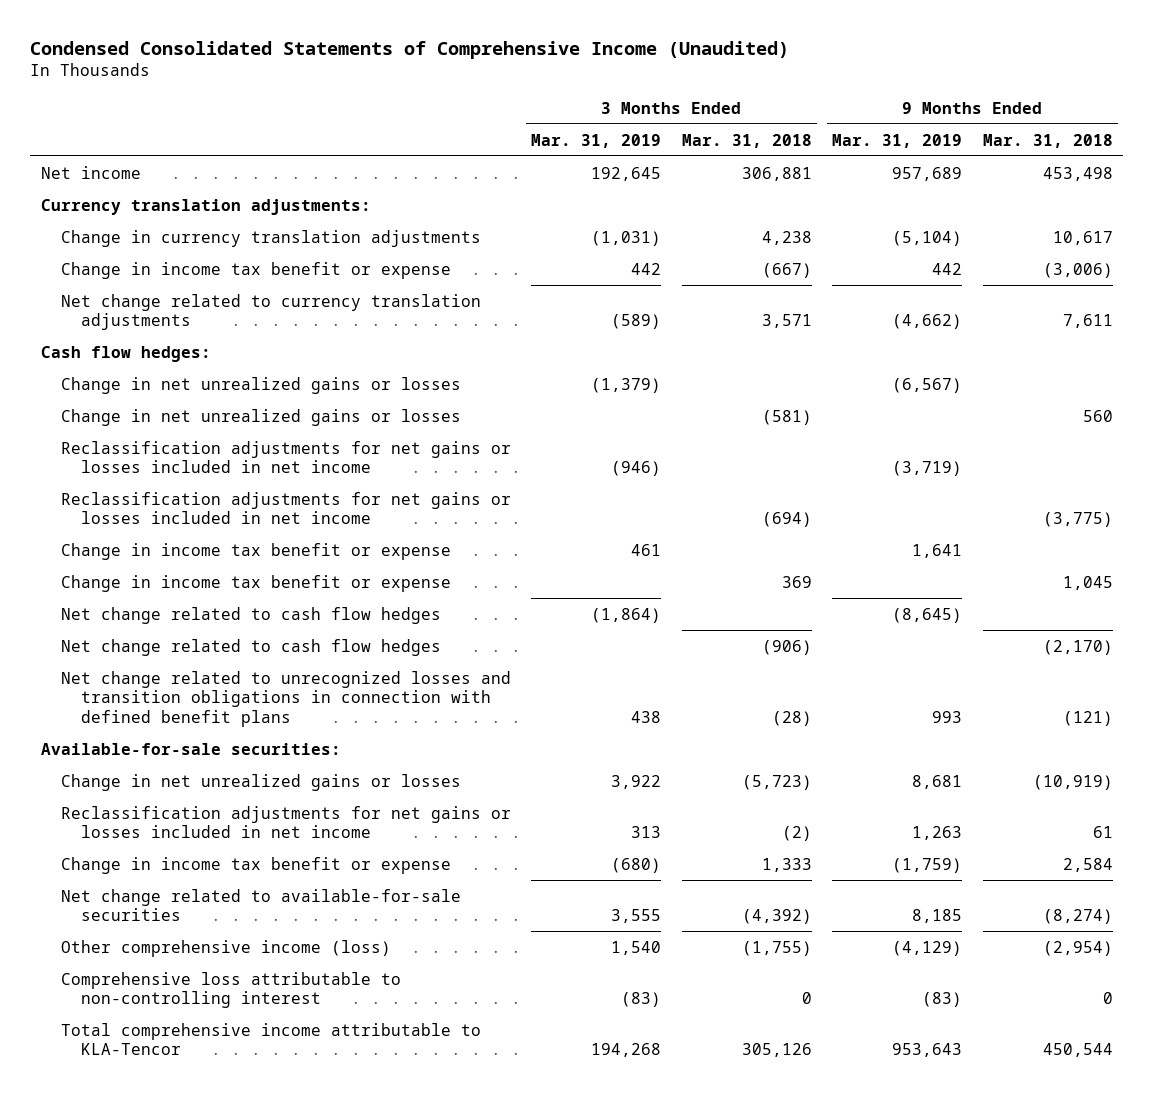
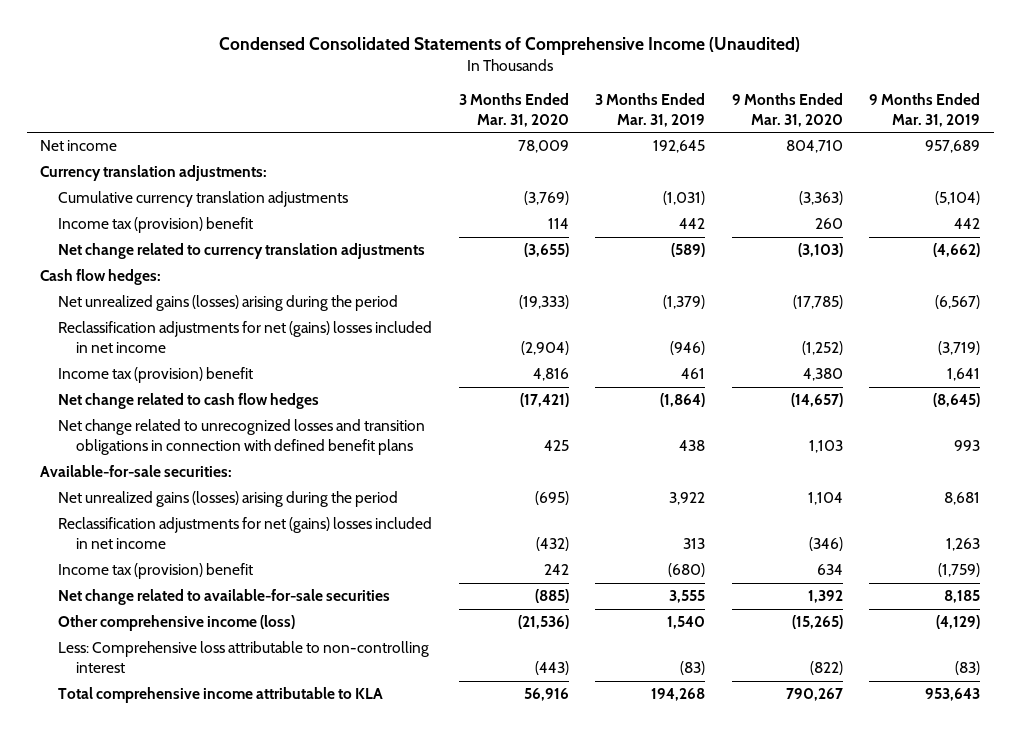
[681,133,812,148] Mar. 31, 2018 -> none
[982,133,1113,148] Mar. 31, 2018 -> none
none -> [458,92,569,127] 3 Months Ended Mar. 31, 2020
none -> [731,92,843,127] 9 Months Ended Mar. 31, 2020
[60,229,481,247] Change in currency translation adjustments -> [58,191,349,208] Cumulative currency translation adjustments
[60,261,451,279] Change in income tax benefit or expense -> [58,217,254,234] Income tax (provision) benefit
[60,408,461,426] Change in net unrealized gains or losses -> none
[60,491,511,525] Reclassification adjustments for net gains or losses included in net income -> none
[60,574,451,592] Change in income tax benefit or expense -> none
[60,376,461,394] Change in net unrealized gains or losses -> [58,295,399,312] Net unrealized gains (losses) arising during the period
[60,440,511,474] Reclassification adjustments for net gains or losses included in net income -> [58,321,433,354] Reclassification adjustments for net (gains) losses included in net income
[60,542,451,560] Change in income tax benefit or expense -> [58,367,254,384] Income tax (provision) benefit
[60,638,441,656] Net change related to cash flow hedges -> none
[60,773,461,791] Change in net unrealized gains or losses -> [58,491,399,508] Net unrealized gains (losses) arising during the period
[60,805,511,839] Reclassification adjustments for net gains or losses included in net income -> [58,517,433,550] Reclassification adjustments for net (gains) losses included in net income
[60,856,451,874] Change in income tax benefit or expense -> [58,563,254,580] Income tax (provision) benefit
[60,971,401,1009] Comprehensive loss attributable to non-controlling interest -> [58,641,430,674] Less: Comprehensive loss attributable to non-controlling interest
[60,1022,481,1056] Total comprehensive income attributable to KLA-Tencor -> [58,687,384,704] Total comprehensive income attributable to KLA

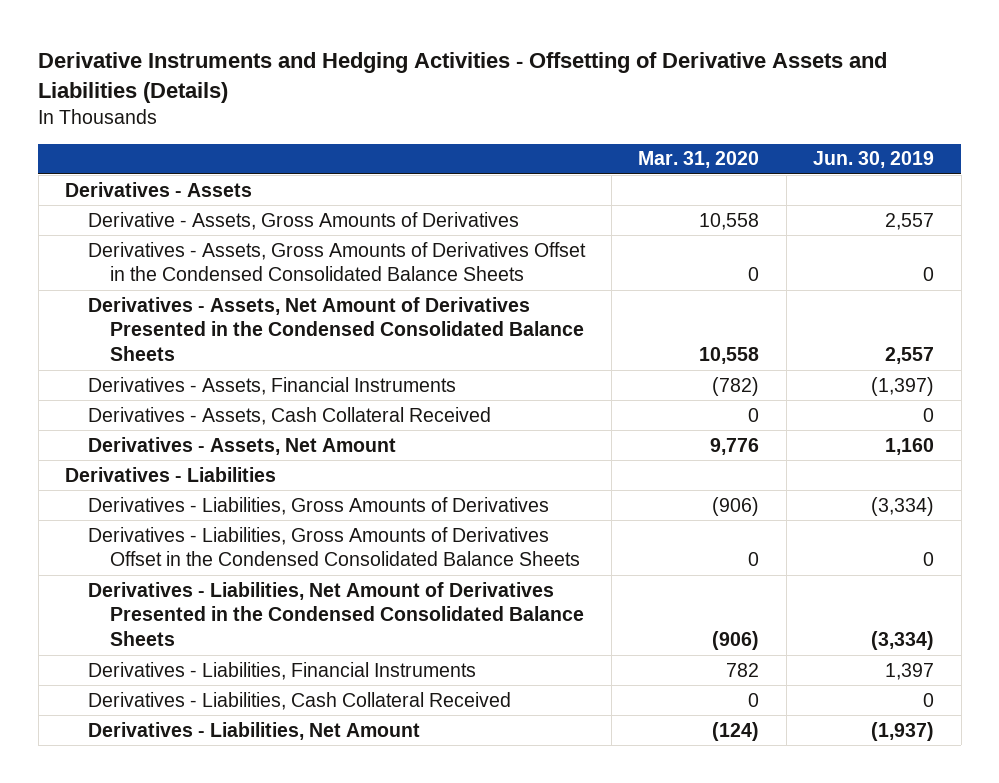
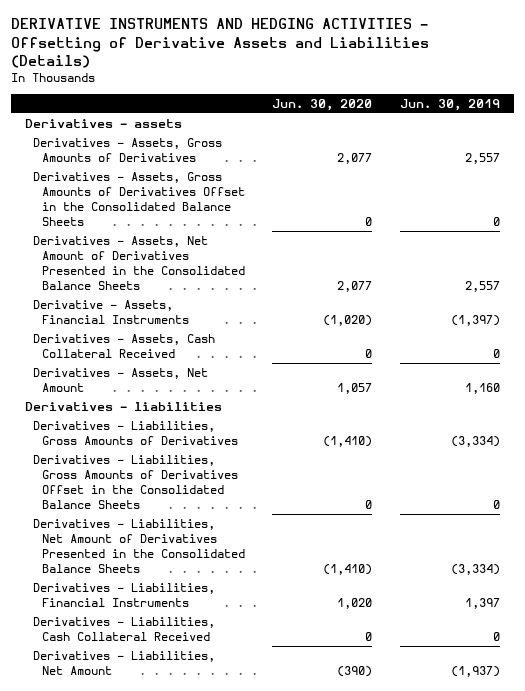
[38,52,888,104] Derivative Instruments and Hedging Activities - Offsetting of Derivative Assets and Liabilities (Details) -> [10,18,429,69] DERIVATIVE INSTRUMENTS AND HEDGING ACTIVITIES - Offsetting of Derivative Assets and Liabilities (Details)
[638,151,760,169] Mar. 31, 2020 -> none
none -> [272,98,373,111] Jun. 30, 2020
[65,181,253,197] Derivatives - Assets -> [24,118,182,128] Derivatives - assets
[87,211,519,230] Derivative - Assets, Gross Amounts of Derivatives -> [33,137,223,162] Derivatives - Assets, Gross Amounts of Derivatives
[87,241,586,282] Derivatives - Assets, Gross Amounts of Derivatives Offset in the Condensed Consolidated Balance Sheets -> [33,171,245,226] Derivatives - Assets, Gross Amounts of Derivatives Offset in the Consolidated Balance Sheets
[87,296,585,362] Derivatives - Assets, Net Amount of Derivatives Presented in the Condensed Consolidated Balance Sheets -> [33,235,245,290] Derivatives - Assets, Net Amount of Derivatives Presented in the Consolidated Balance Sheets
[87,376,456,395] Derivatives - Assets, Financial Instruments -> [33,299,189,324] Derivative - Assets, Financial Instruments
[65,466,277,482] Derivatives - Liabilities -> [24,401,222,411] Derivatives - liabilities
[87,526,581,567] Derivatives - Liabilities, Gross Amounts of Derivatives Offset in the Condensed Consolidated Balance Sheets -> [33,454,238,509] Derivatives - Liabilities, Gross Amounts of Derivatives Offset in the Consolidated Balance Sheets
[87,581,585,647] Derivatives - Liabilities, Net Amount of Derivatives Presented in the Condensed Consolidated Balance Sheets -> [33,518,245,573] Derivatives - Liabilities, Net Amount of Derivatives Presented in the Consolidated Balance Sheets

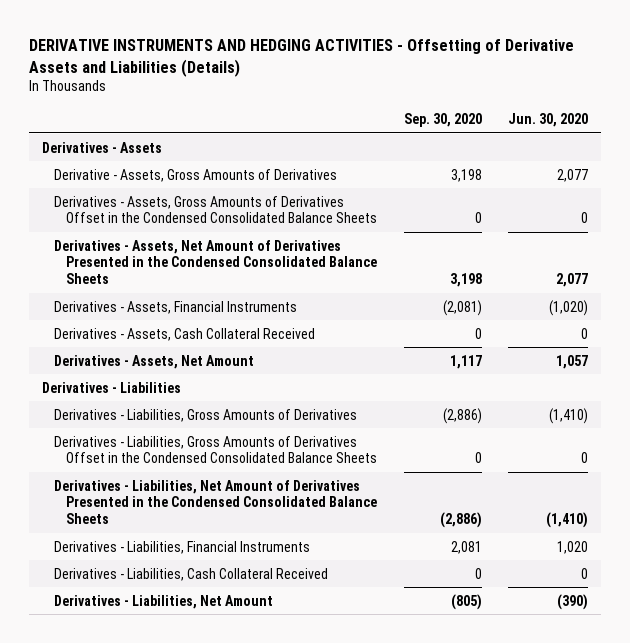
[400,98,501,111] Jun. 30, 2019 -> none
none -> [403,113,482,128] Sep. 30, 2020
[24,118,182,128] Derivatives - assets -> [42,141,163,153] Derivatives - Assets
[33,137,223,162] Derivatives - Assets, Gross Amounts of Derivatives -> [54,168,338,182] Derivative - Assets, Gross Amounts of Derivatives
[33,171,245,226] Derivatives - Assets, Gross Amounts of Derivatives Offset in the Consolidated Balance Sheets -> [54,195,378,224] Derivatives - Assets, Gross Amounts of Derivatives Offset in the Condensed Consolidated Balance Sheets
[33,235,245,290] Derivatives - Assets, Net Amount of Derivatives Presented in the Consolidated Balance Sheets -> [54,239,378,285] Derivatives - Assets, Net Amount of Derivatives Presented in the Condensed Consolidated Balance Sheets
[33,299,189,324] Derivative - Assets, Financial Instruments -> [54,300,298,314] Derivatives - Assets, Financial Instruments
[24,401,222,411] Derivatives - liabilities -> [42,381,182,393] Derivatives - Liabilities
[33,454,238,509] Derivatives - Liabilities, Gross Amounts of Derivatives Offset in the Consolidated Balance Sheets -> [54,435,378,464] Derivatives - Liabilities, Gross Amounts of Derivatives Offset in the Condensed Consolidated Balance Sheets
[33,518,245,573] Derivatives - Liabilities, Net Amount of Derivatives Presented in the Consolidated Balance Sheets -> [54,479,378,525] Derivatives - Liabilities, Net Amount of Derivatives Presented in the Condensed Consolidated Balance Sheets

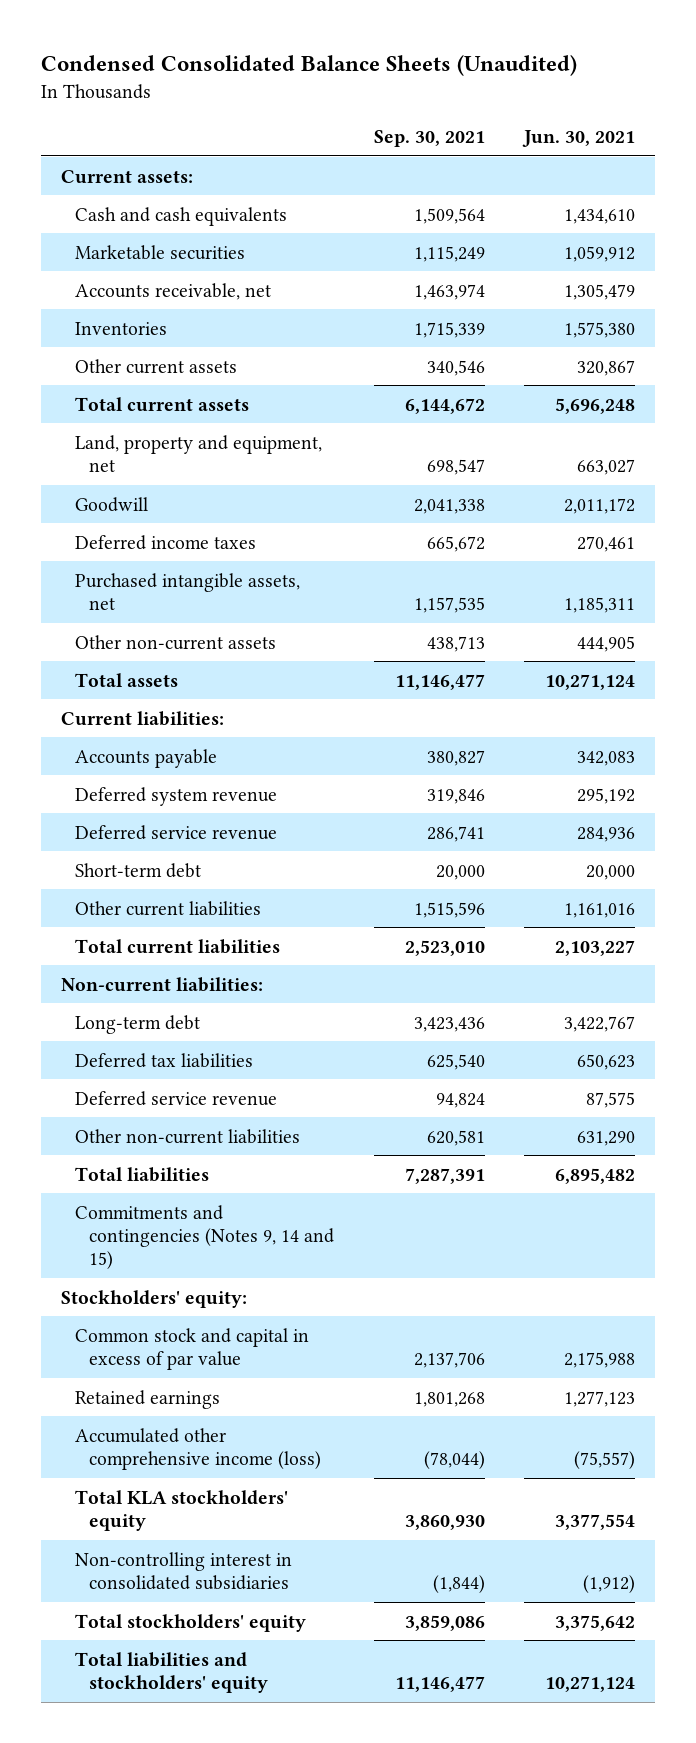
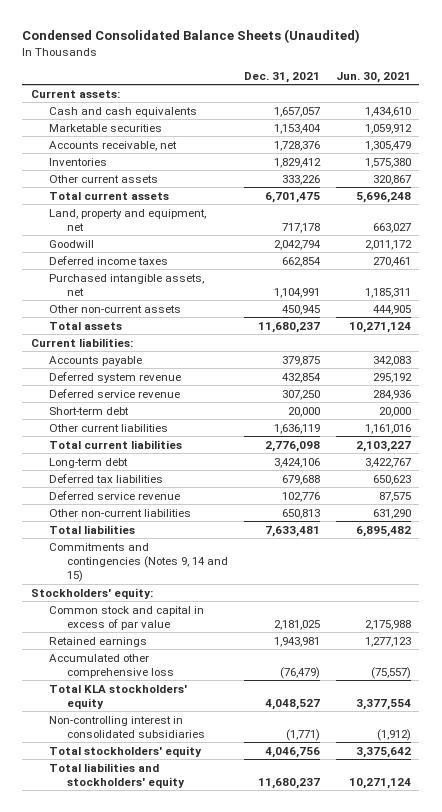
[373,129,485,147] Sep. 30, 2021 -> none
none -> [244,71,321,83] Dec. 31, 2021
[60,976,263,992] Non-current liabilities: -> none
[75,1427,322,1470] Accumulated other comprehensive income (loss) -> [48,653,174,678] Accumulated other comprehensive loss

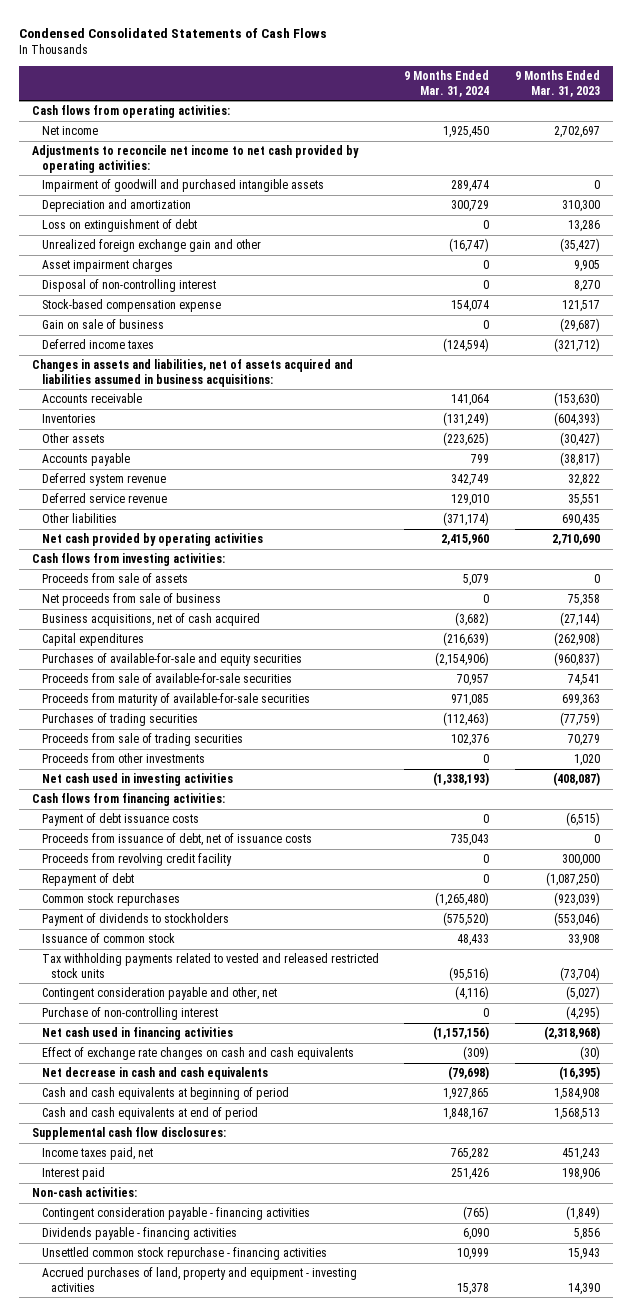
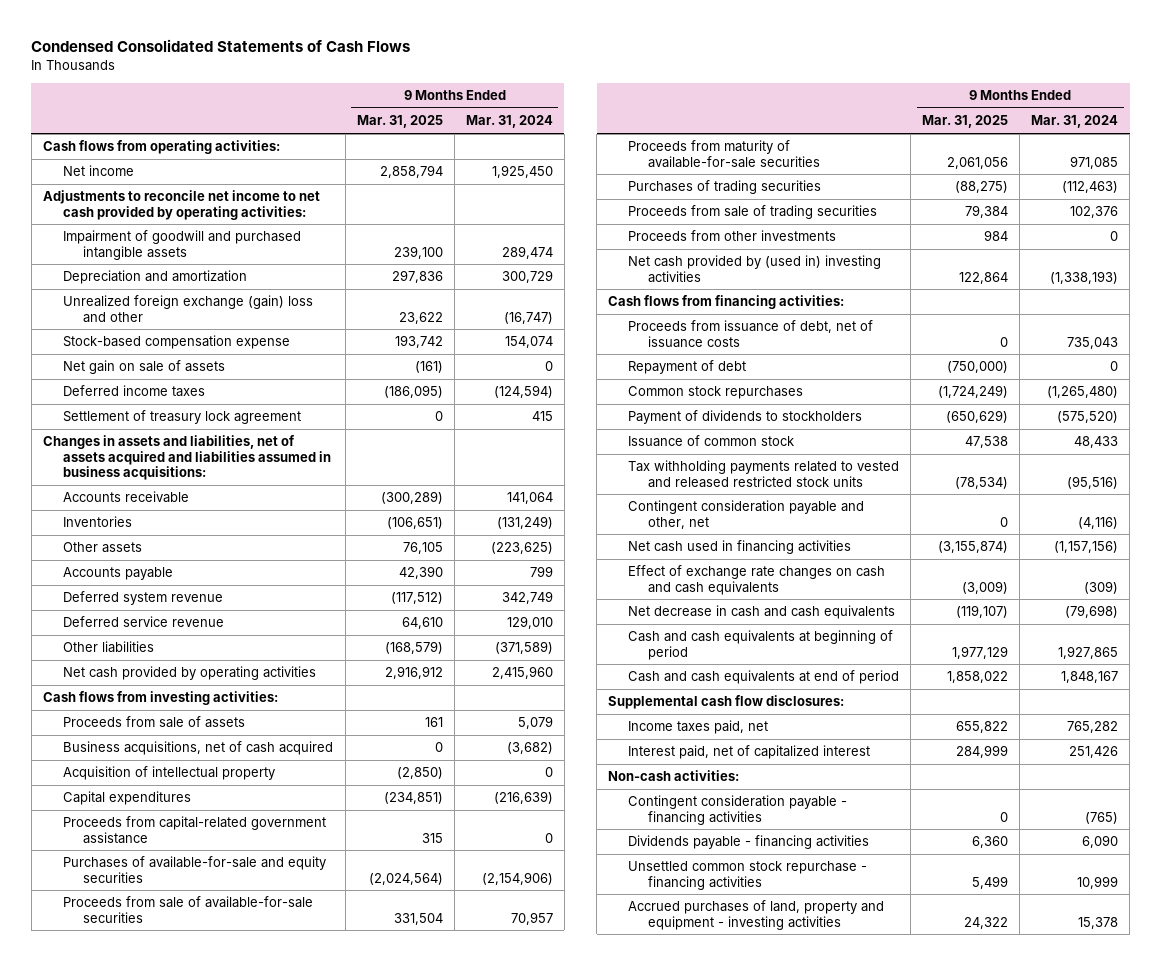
[515,70,601,97] 9 Months Ended Mar. 31, 2023 -> none
none -> [356,115,443,129] Mar. 31, 2025
[41,219,197,233] Loss on extinguishment of debt -> none
[41,259,173,273] Asset impairment charges -> none
[41,279,216,293] Disposal of non-controlling interest -> none
[41,239,261,253] Unrealized foreign exchange gain and other -> [62,295,313,323] Unrealized foreign exchange (gain) loss and other
[41,319,164,330] Gain on sale of business -> [62,360,225,375] Net gain on sale of assets
none -> [62,410,301,425] Settlement of treasury lock agreement
[443,512,490,527] (371,174) -> [494,641,553,655] (371,589)
[41,593,221,607] Net proceeds from sale of business -> none
none -> [62,766,275,781] Acquisition of intellectual property
none -> [62,816,326,844] Proceeds from capital-related government assistance
[41,773,233,787] Net cash used in investing activities -> [628,255,882,283] Net cash provided by (used in) investing activities
[41,813,199,827] Payment of debt issuance costs -> none
[41,853,232,867] Proceeds from revolving credit facility -> none
[41,1007,218,1021] Purchase of non-controlling interest -> none
[41,1167,105,1181] Interest paid -> [628,745,871,760] Interest paid, net of capitalized interest

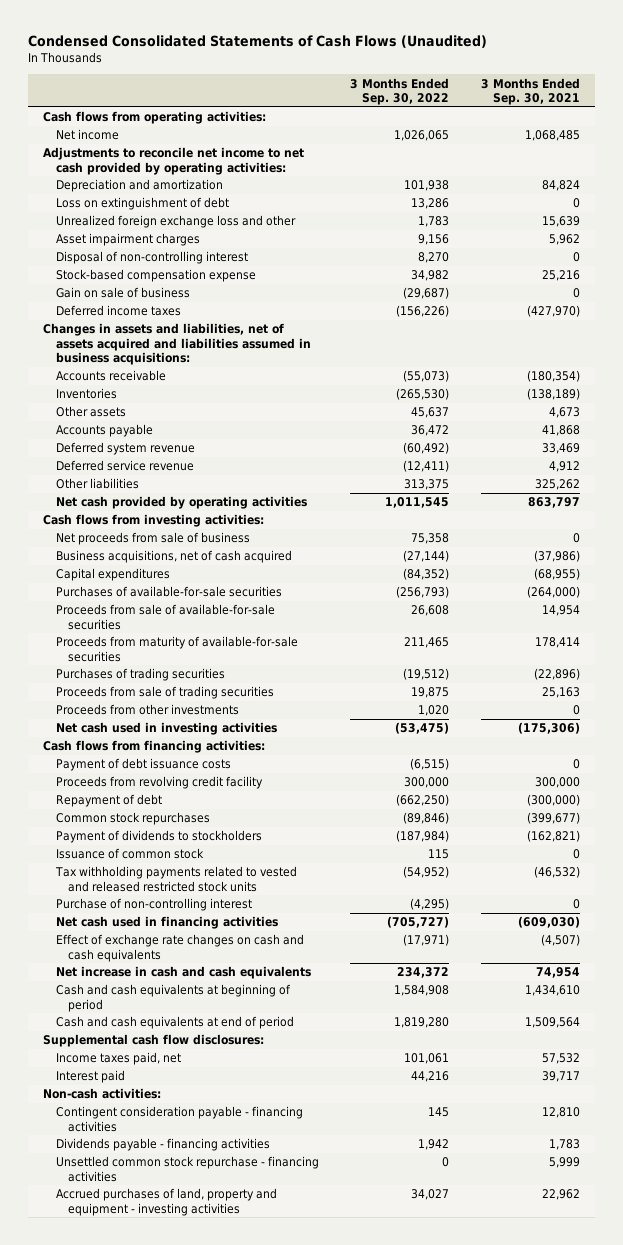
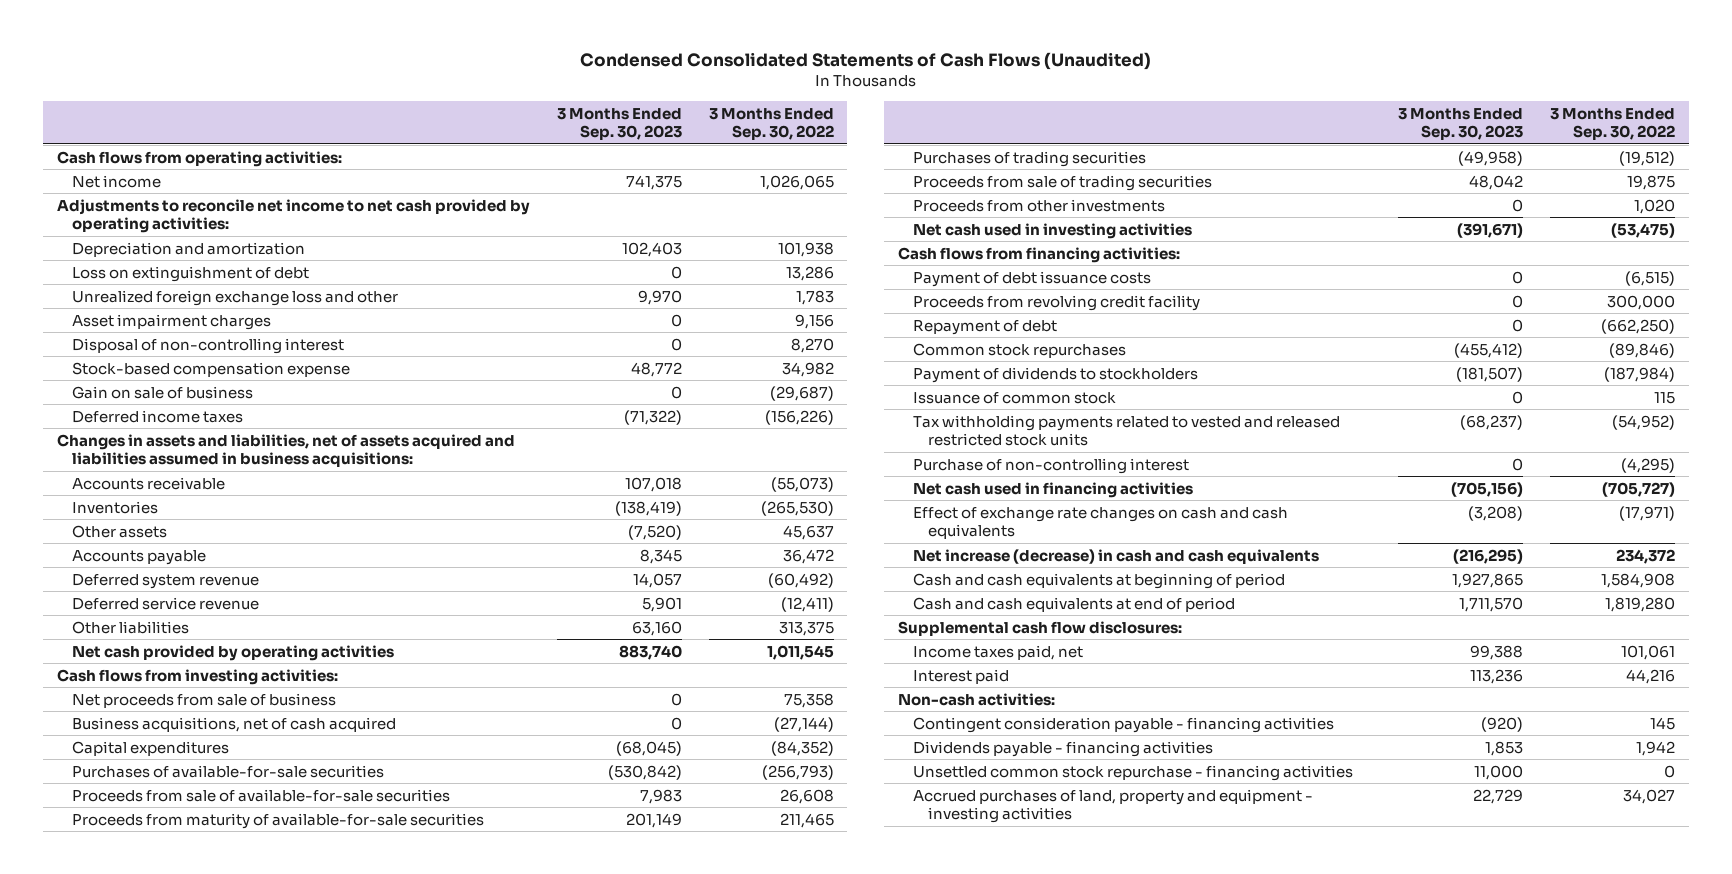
[480,77,580,106] 3 Months Ended Sep. 30, 2021 -> none
none -> [556,107,682,140] 3 Months Ended Sep. 30, 2023
[55,966,311,980] Net increase in cash and cash equivalents -> [912,548,1319,564] Net increase (decrease) in cash and cash equivalents

